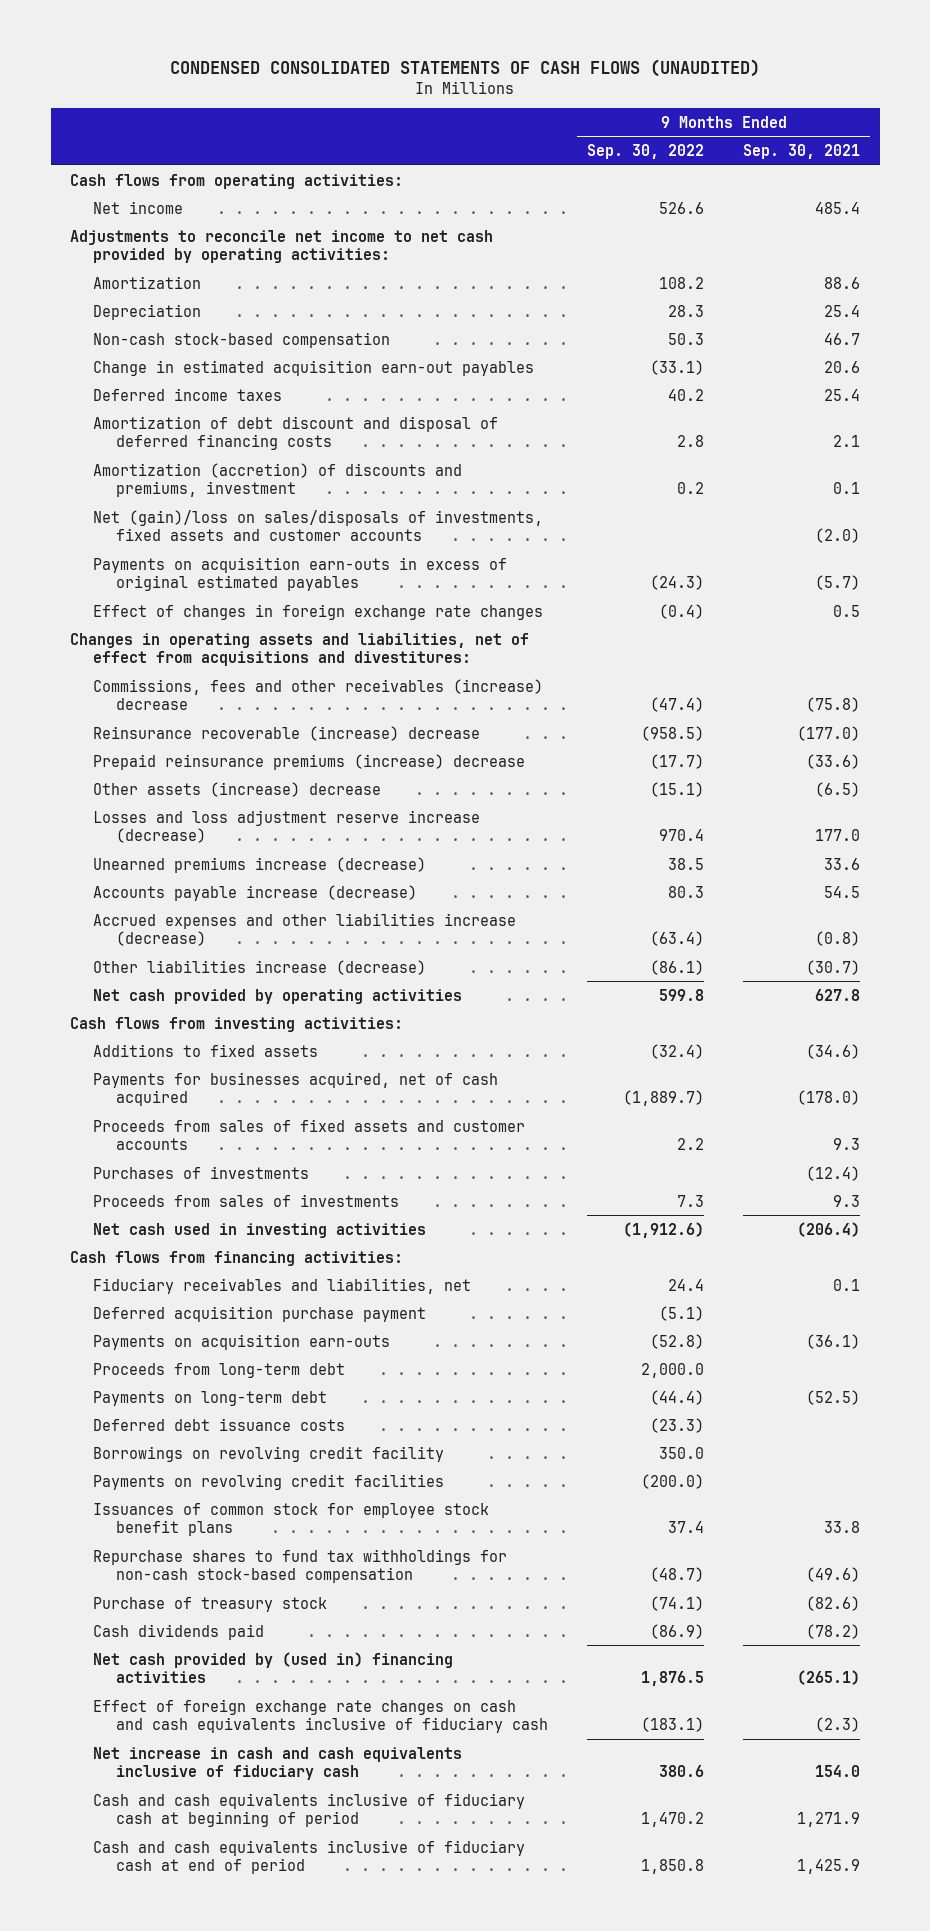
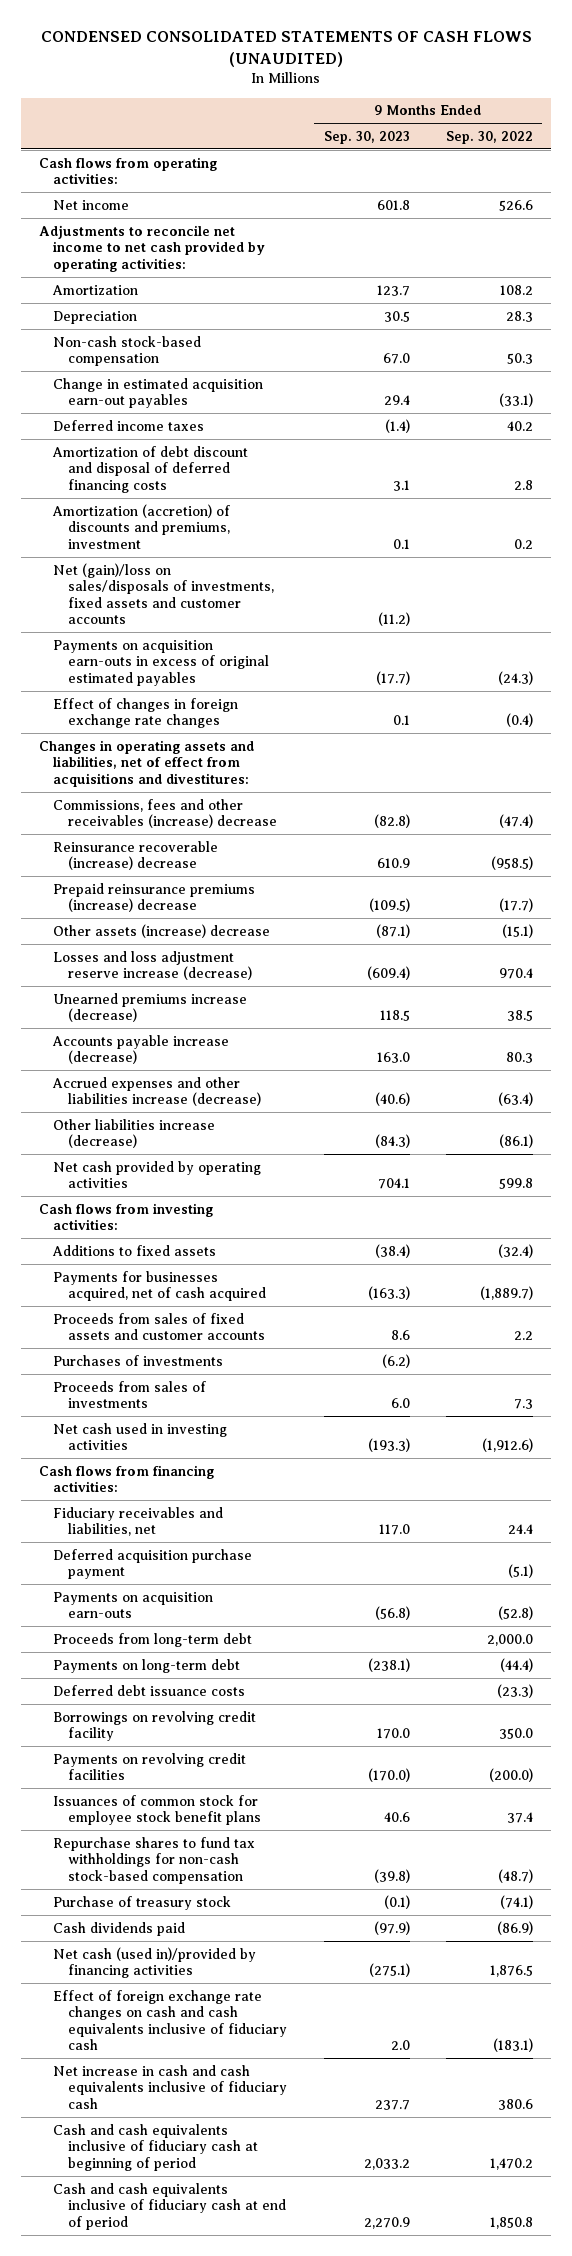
[743,144,861,160] Sep. 30, 2021 -> none
none -> [323,130,410,144] Sep. 30, 2023
[93,1651,454,1683] Net cash provided by (used in) financing activities -> [53,1946,257,1979] Net cash (used in)/provided by financing activities

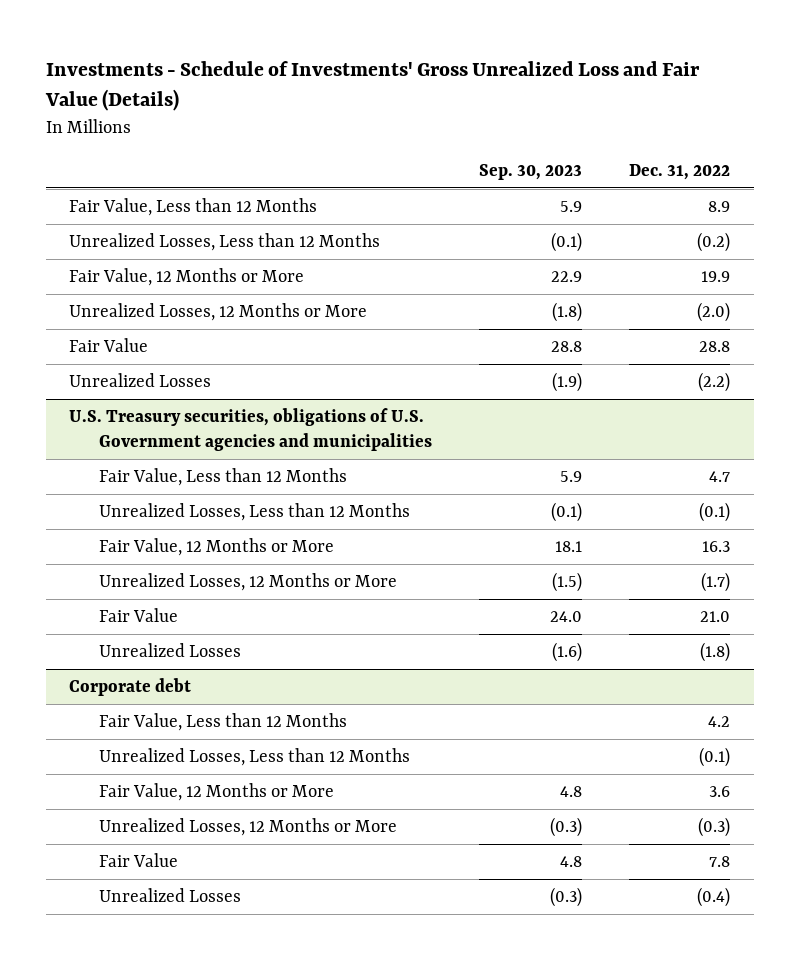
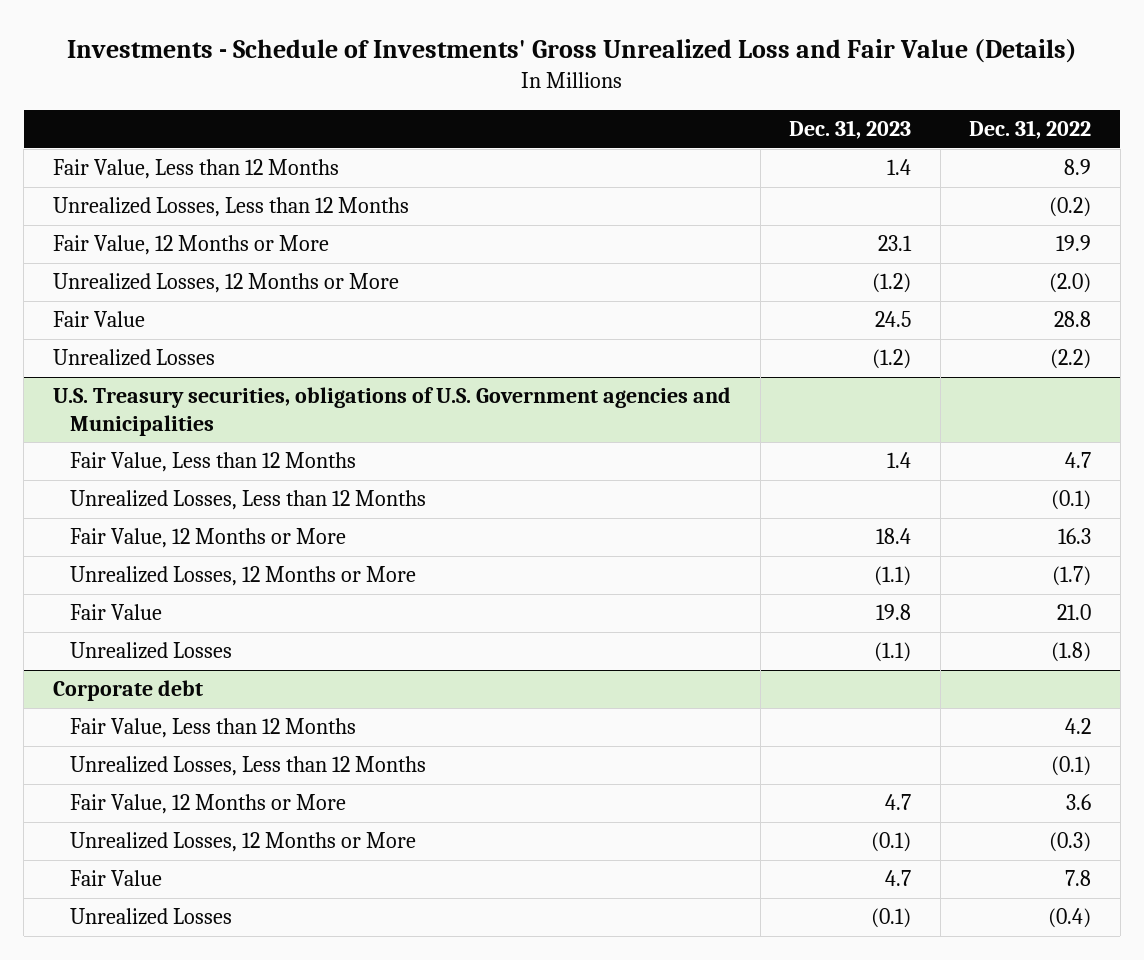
[479,163,583,180] Sep. 30, 2023 -> none
none -> [789,120,912,140] Dec. 31, 2023
[69,408,433,452] U.S. Treasury securities, obligations of U.S. Government agencies and municipalities -> [53,387,732,437] U.S. Treasury securities, obligations of U.S. Government agencies and Municipalities

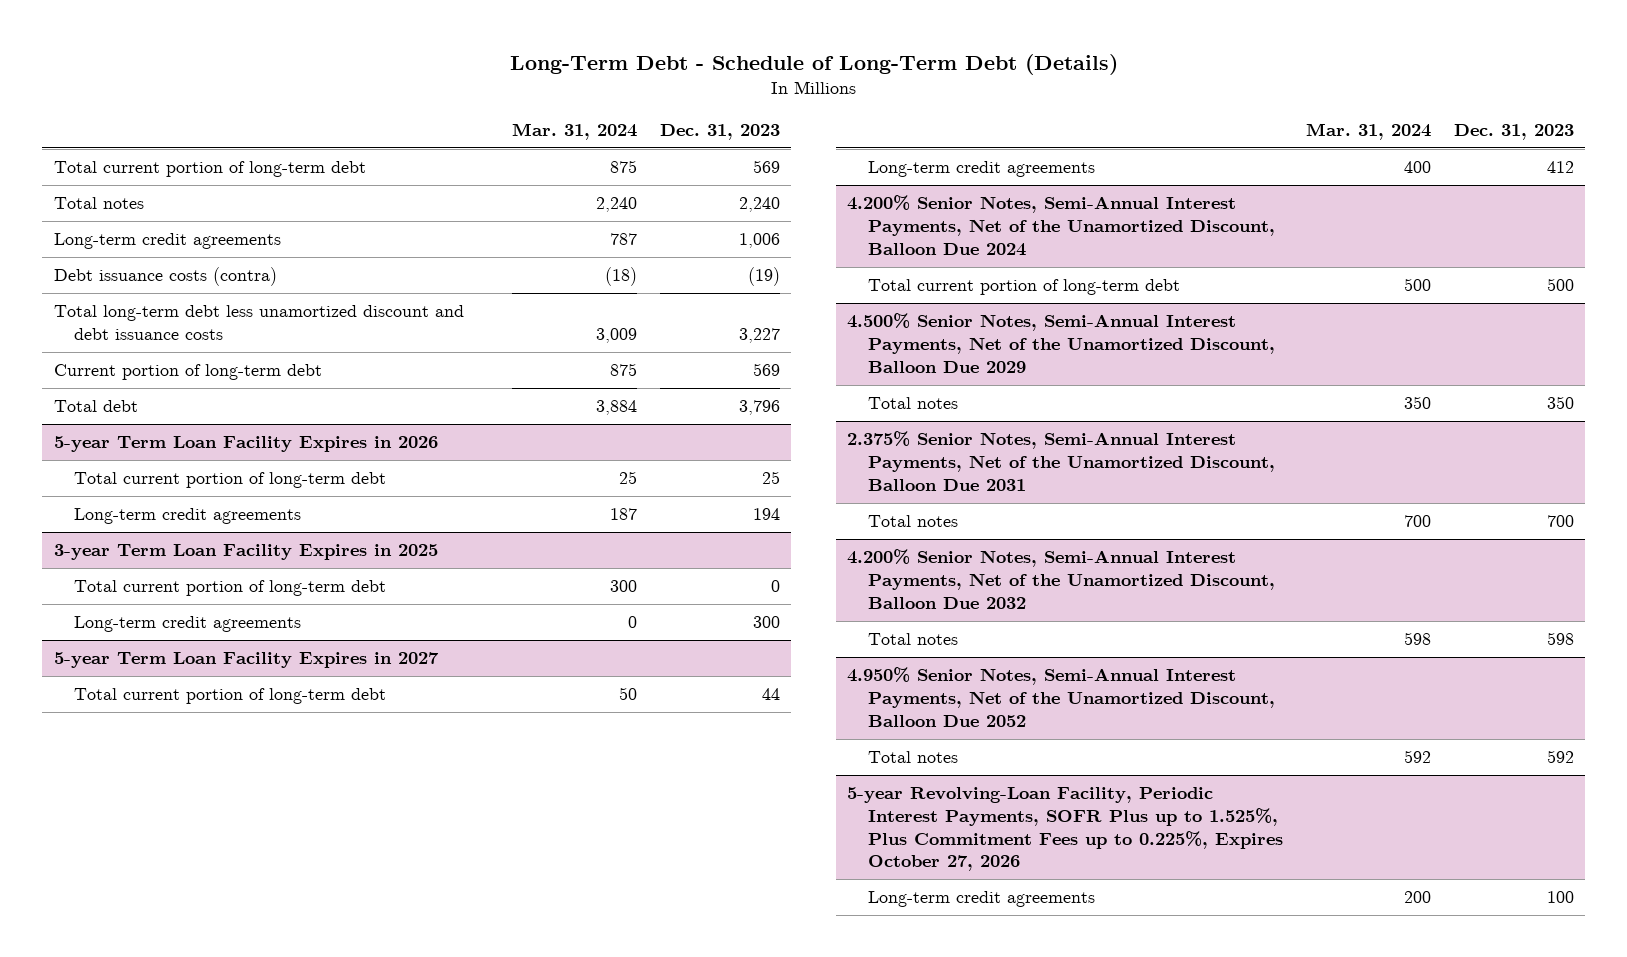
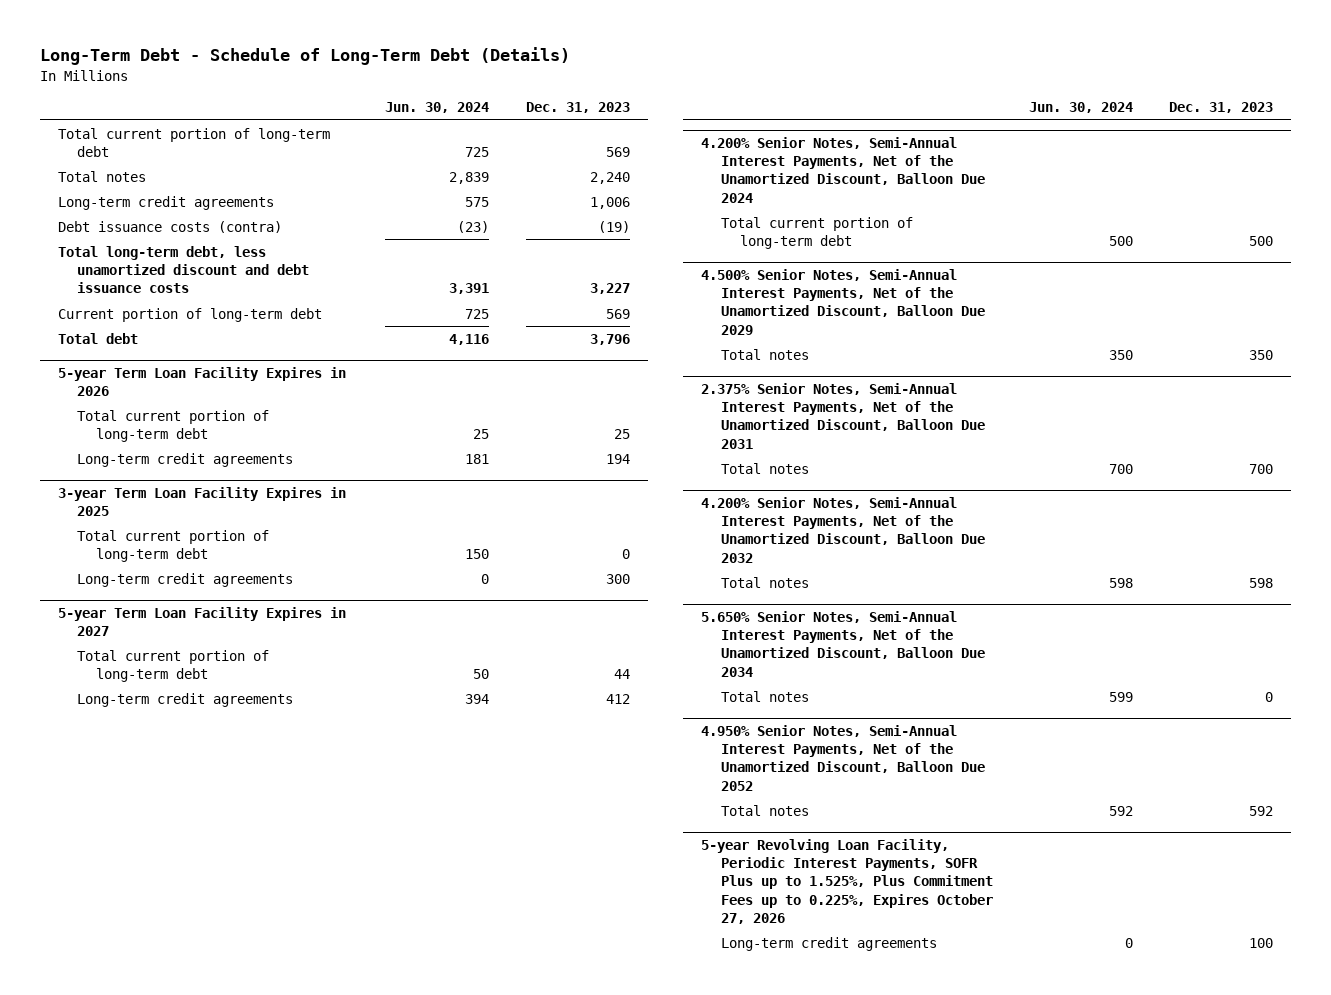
[512,122,638,140] Mar. 31, 2024 -> none
none -> [385,102,490,114] Jun. 30, 2024
[53,305,464,340] Total long-term debt less unamortized discount and debt issuance costs -> [57,245,310,294] Total long-term debt, less unamortized discount and debt issuance costs
none -> [701,610,985,677] 5.650% Senior Notes, Semi-Annual Interest Payments, Net of the Unamortized Discount, Balloon Due 2034
none -> [720,690,809,702] Total notes
[847,787,1284,872] 5-year Revolving-Loan Facility, Periodic Interest Payments, SOFR Plus up to 1.525%, Plus Commitment Fees up to 0.225%, Expires October 27, 2026 -> [701,838,993,925] 5-year Revolving Loan Facility, Periodic Interest Payments, SOFR Plus up to 1.525%, Plus Commitment Fees up to 0.225%, Expires October 27, 2026

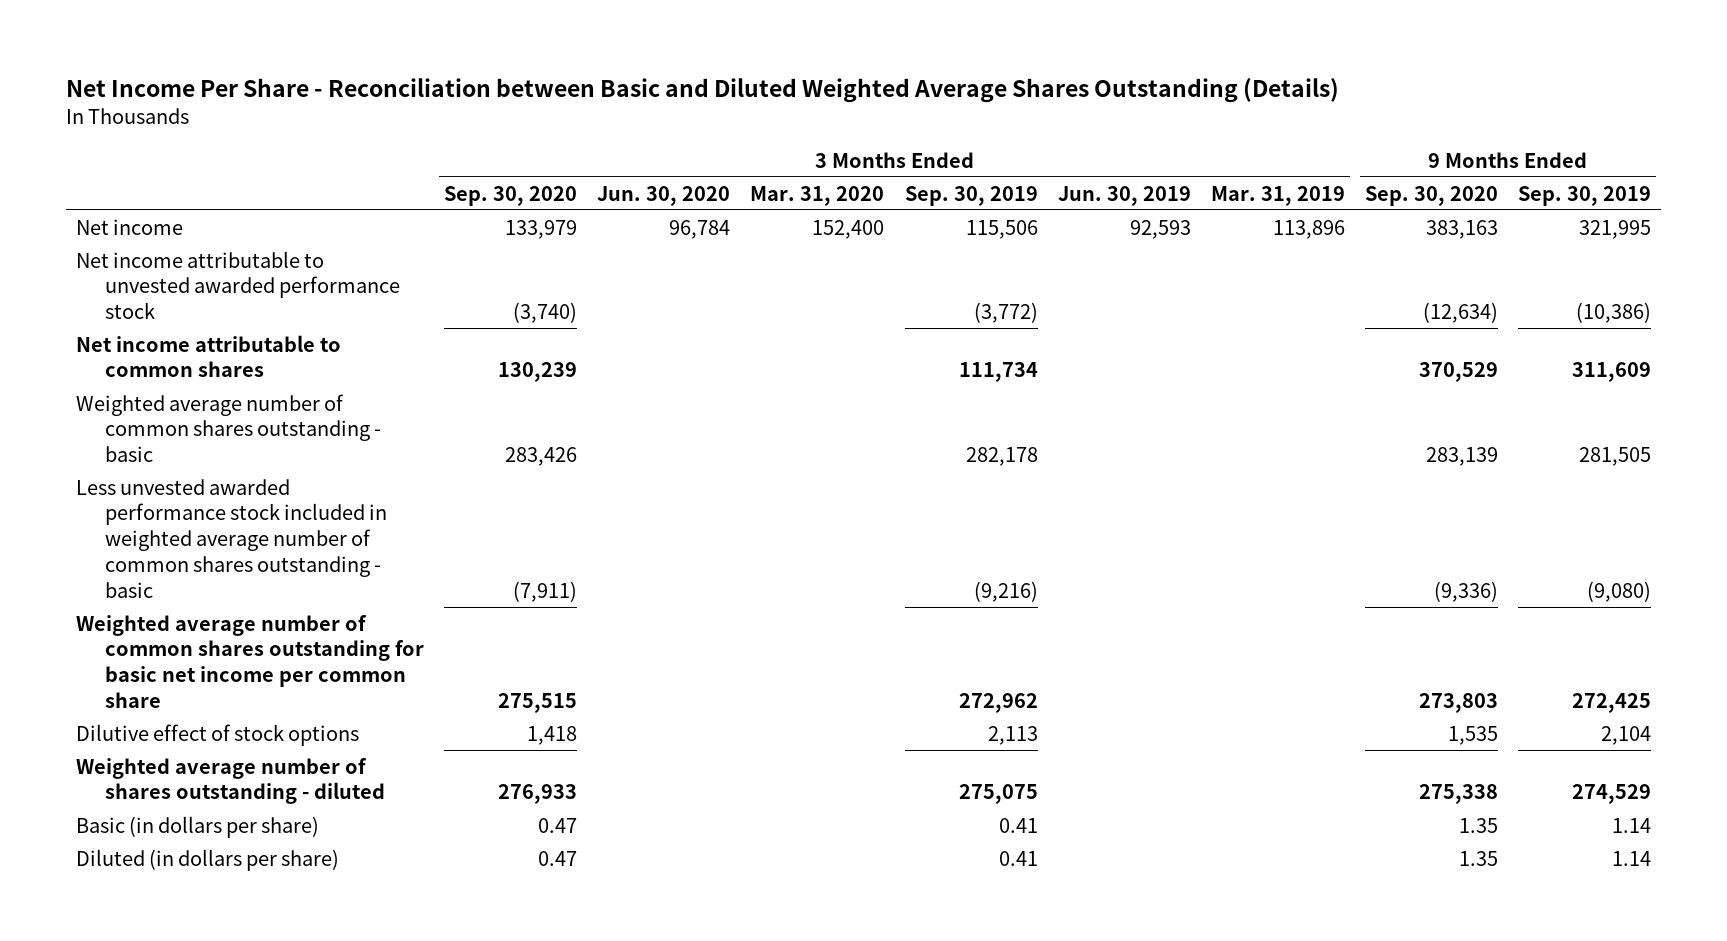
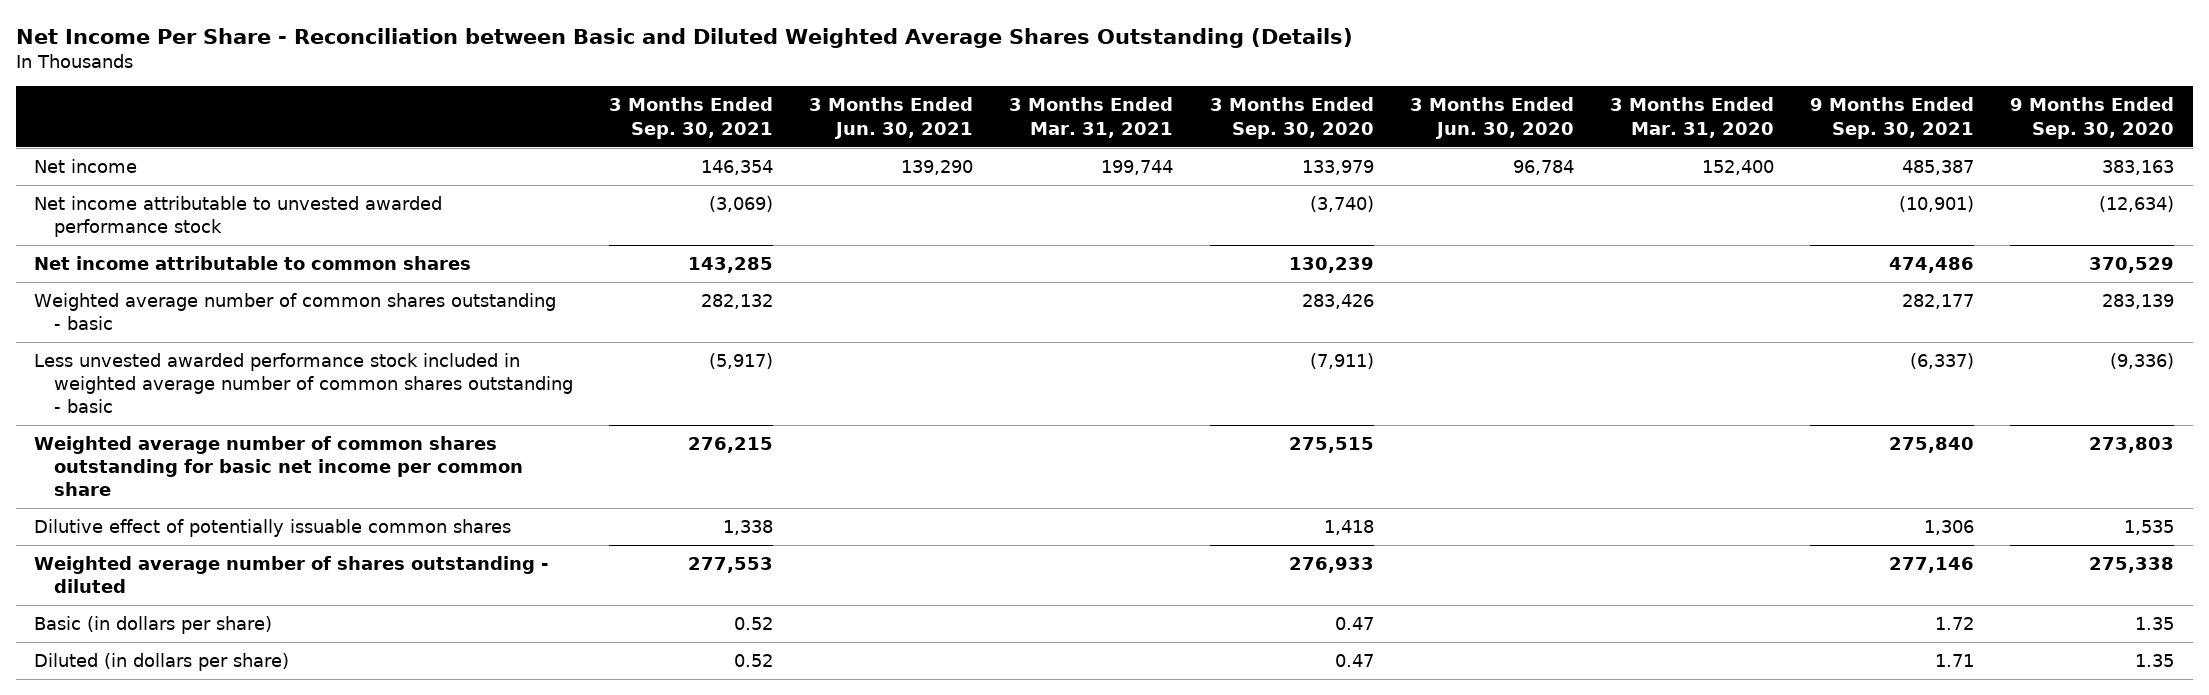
[904,185,1038,206] Sep. 30, 2019 -> none
[1057,185,1191,206] Jun. 30, 2019 -> none
[1210,185,1345,206] Mar. 31, 2019 -> none
[1518,185,1652,206] Sep. 30, 2019 -> none
none -> [609,97,774,139] 3 Months Ended Sep. 30, 2021
none -> [809,97,974,139] 3 Months Ended Jun. 30, 2021
none -> [1009,97,1174,138] 3 Months Ended Mar. 31, 2021
none -> [1810,97,1975,139] 9 Months Ended Sep. 30, 2021
[76,723,360,746] Dilutive effect of stock options -> [34,519,512,538] Dilutive effect of potentially issuable common shares

